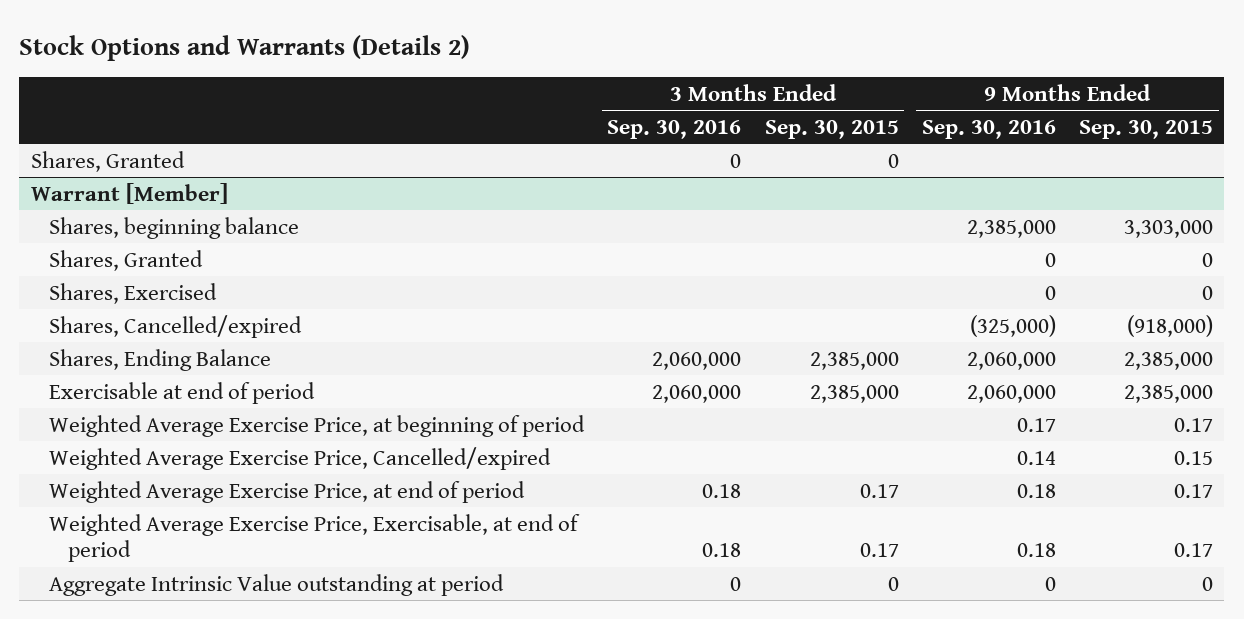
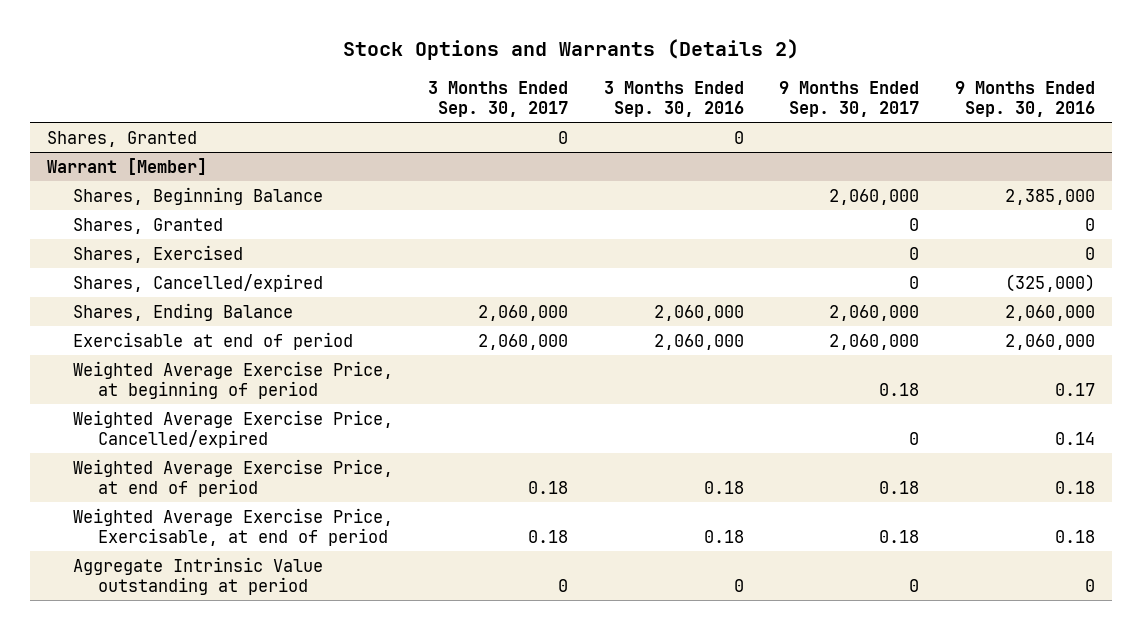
[764,119,899,139] Sep. 30, 2015 -> none
[1078,119,1213,139] Sep. 30, 2015 -> none
none -> [428,80,569,118] 3 Months Ended Sep. 30, 2017
none -> [779,80,920,118] 9 Months Ended Sep. 30, 2017
[49,216,300,239] Shares, beginning balance -> [72,186,323,205] Shares, Beginning Balance

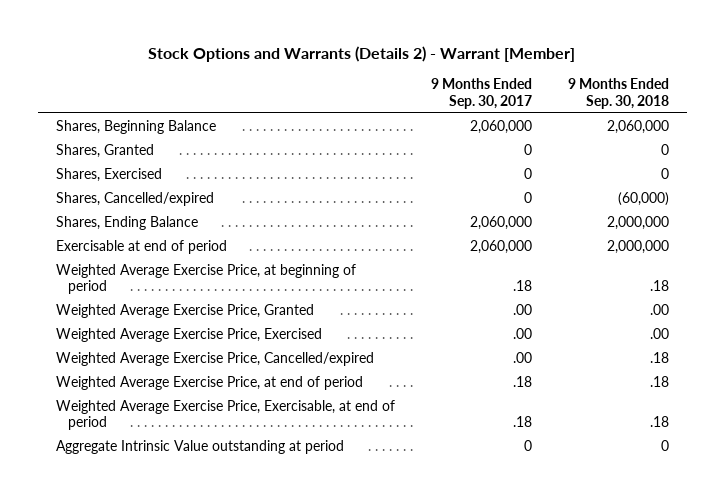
[343,39,800,61] Stock Options and Warrants (Details 2) -> [148,45,576,62] Stock Options and Warrants (Details 2) - Warrant [Member]
[428,80,569,118] 3 Months Ended Sep. 30, 2017 -> none
[603,80,744,118] 3 Months Ended Sep. 30, 2016 -> none
[954,80,1095,118] 9 Months Ended Sep. 30, 2016 -> none
none -> [567,78,669,109] 9 Months Ended Sep. 30, 2018
[47,130,198,147] Shares, Granted -> none
[47,157,208,175] Warrant [Member] -> none
[879,382,920,396] 0.18 -> [512,280,532,292] .18
none -> [56,303,315,318] Weighted Average Exercise Price, Granted
none -> [56,327,323,342] Weighted Average Exercise Price, Exercised
[909,431,920,445] 0 -> [512,351,532,363] .00
[879,480,920,494] 0.18 -> [512,375,532,387] .18
[879,529,920,543] 0.18 -> [512,416,532,428] .18

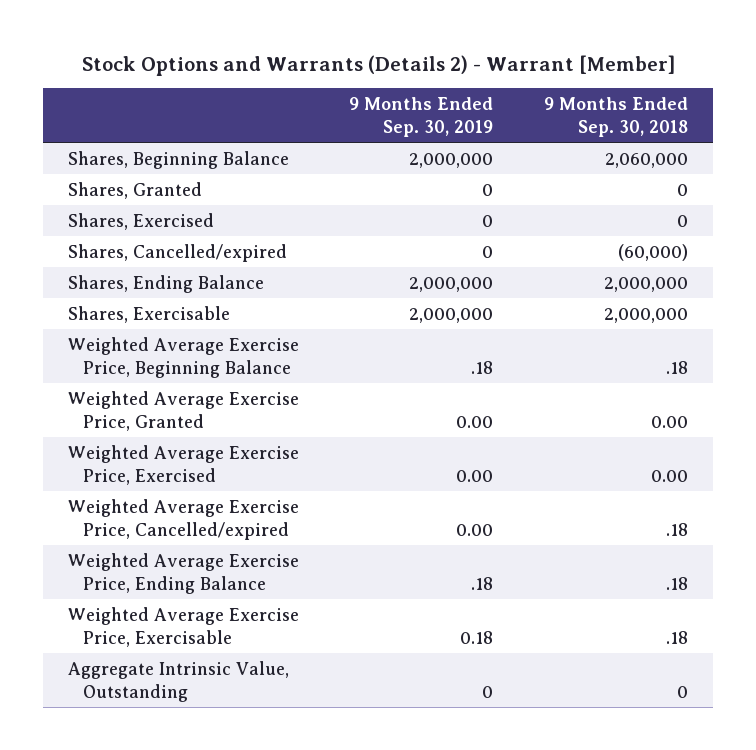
[430,78,532,109] 9 Months Ended Sep. 30, 2017 -> none
none -> [349,96,494,138] 9 Months Ended Sep. 30, 2019
[56,239,228,254] Exercisable at end of period -> [68,305,231,323] Shares, Exercisable
[56,263,357,295] Weighted Average Exercise Price, at beginning of period -> [68,336,300,378] Weighted Average Exercise Price, Beginning Balance
[649,303,669,315] .00 -> [650,415,688,428] 0.00
[649,327,669,339] .00 -> [650,469,688,482] 0.00
[56,375,364,390] Weighted Average Exercise Price, at end of period -> [68,552,300,594] Weighted Average Exercise Price, Ending Balance
[56,399,396,431] Weighted Average Exercise Price, Exercisable, at end of period -> [68,606,300,647] Weighted Average Exercise Price, Exercisable
[56,439,345,454] Aggregate Intrinsic Value outstanding at period -> [68,660,290,702] Aggregate Intrinsic Value, Outstanding

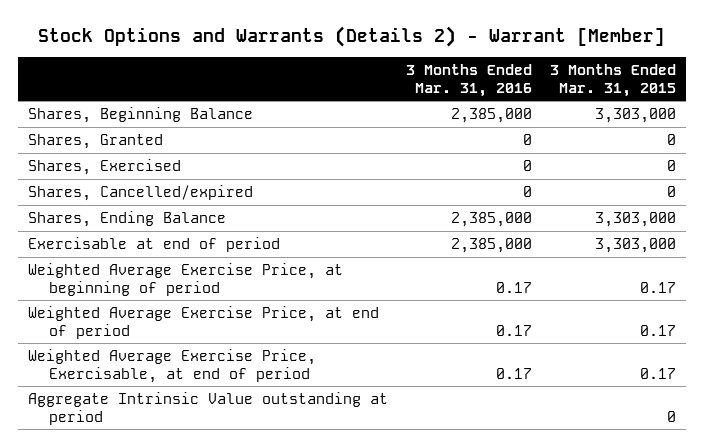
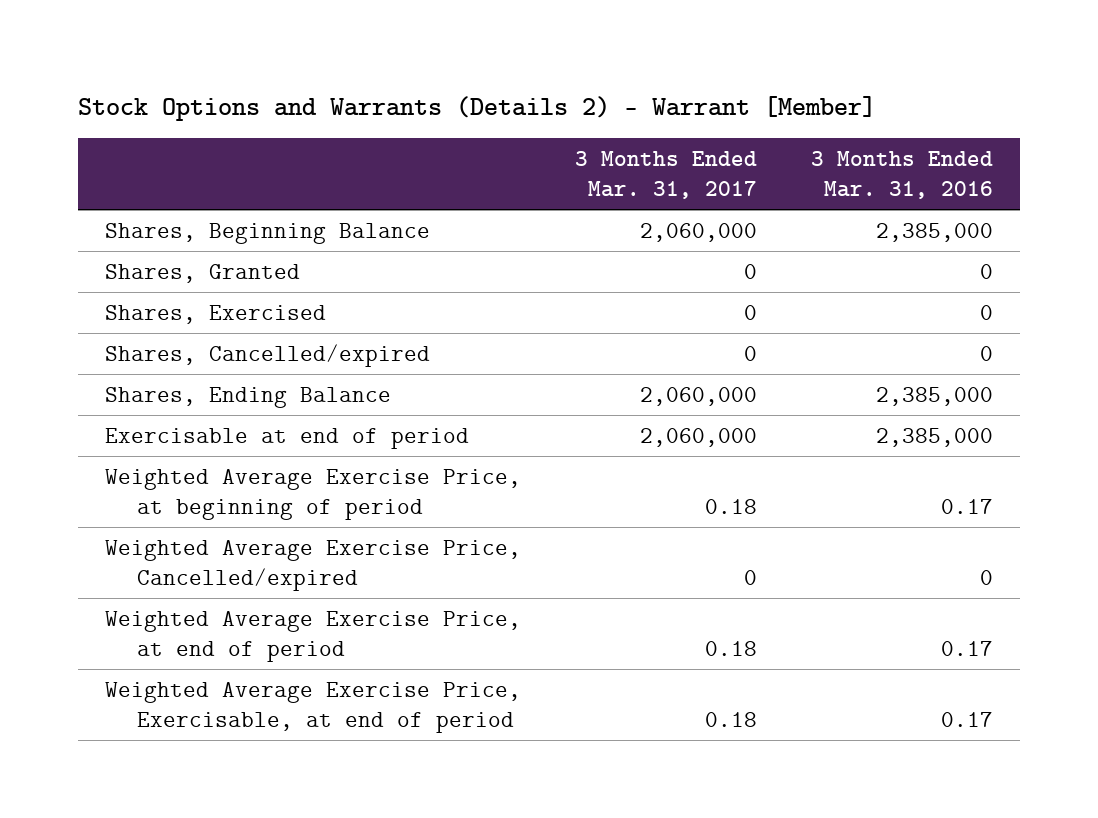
[550,63,677,97] 3 Months Ended Mar. 31, 2015 -> none
none -> [575,150,758,200] 3 Months Ended Mar. 31, 2017
none -> [105,539,522,591] Weighted Average Exercise Price, Cancelled/expired
[27,392,388,425] Aggregate Intrinsic Value outstanding at period -> none

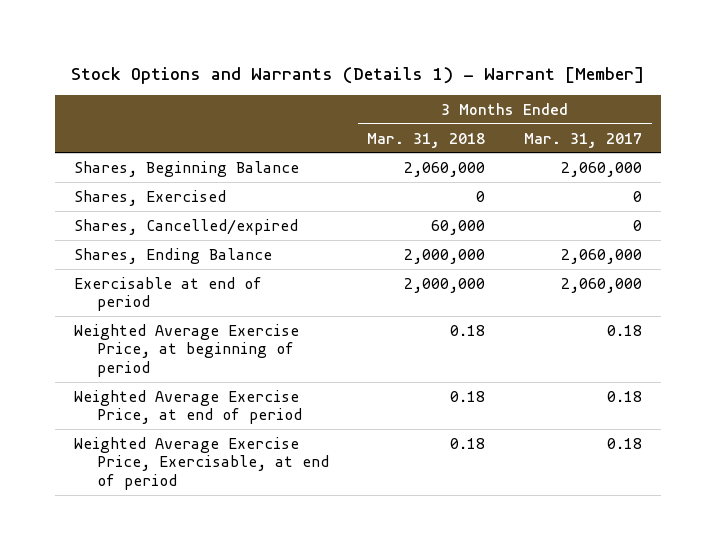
[78,95,877,121] Stock Options and Warrants (Details 2) - Warrant [Member] -> [71,66,645,84] Stock Options and Warrants (Details 1) - Warrant [Member]
[810,150,993,200] 3 Months Ended Mar. 31, 2016 -> none
none -> [367,132,486,148] Mar. 31, 2018
[105,263,301,283] Shares, Granted -> none
[105,539,522,591] Weighted Average Exercise Price, Cancelled/expired -> none

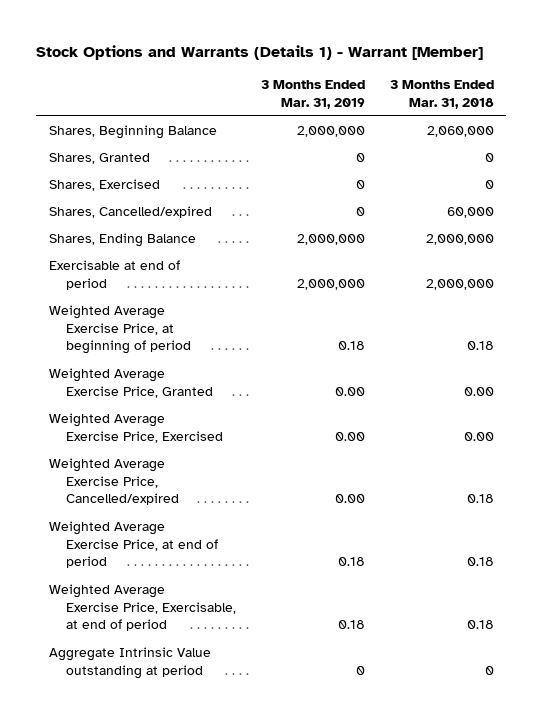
[524,132,643,148] Mar. 31, 2017 -> none
none -> [261,80,366,109] 3 Months Ended Mar. 31, 2019
none -> [48,153,150,165] Shares, Granted
none -> [48,368,214,398] Weighted Average Exercise Price, Granted
none -> [48,413,224,443] Weighted Average Exercise Price, Exercised
none -> [48,458,180,506] Weighted Average Exercise Price, Cancelled/expired
none -> [48,647,211,679] Aggregate Intrinsic Value outstanding at period

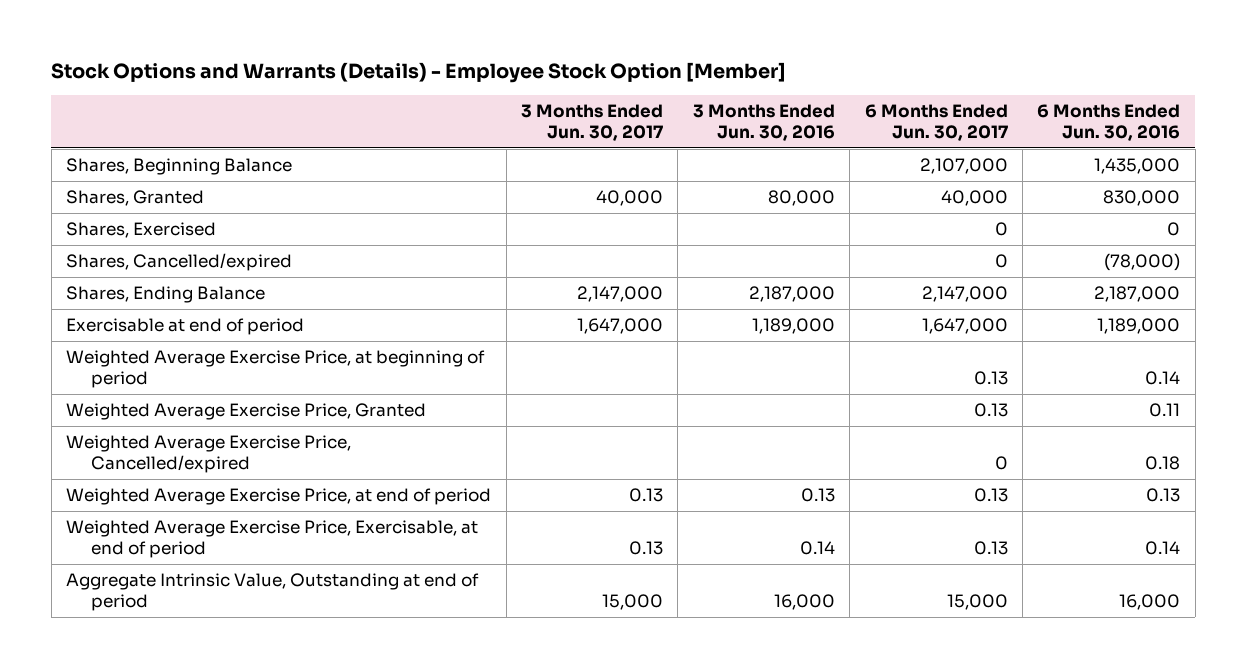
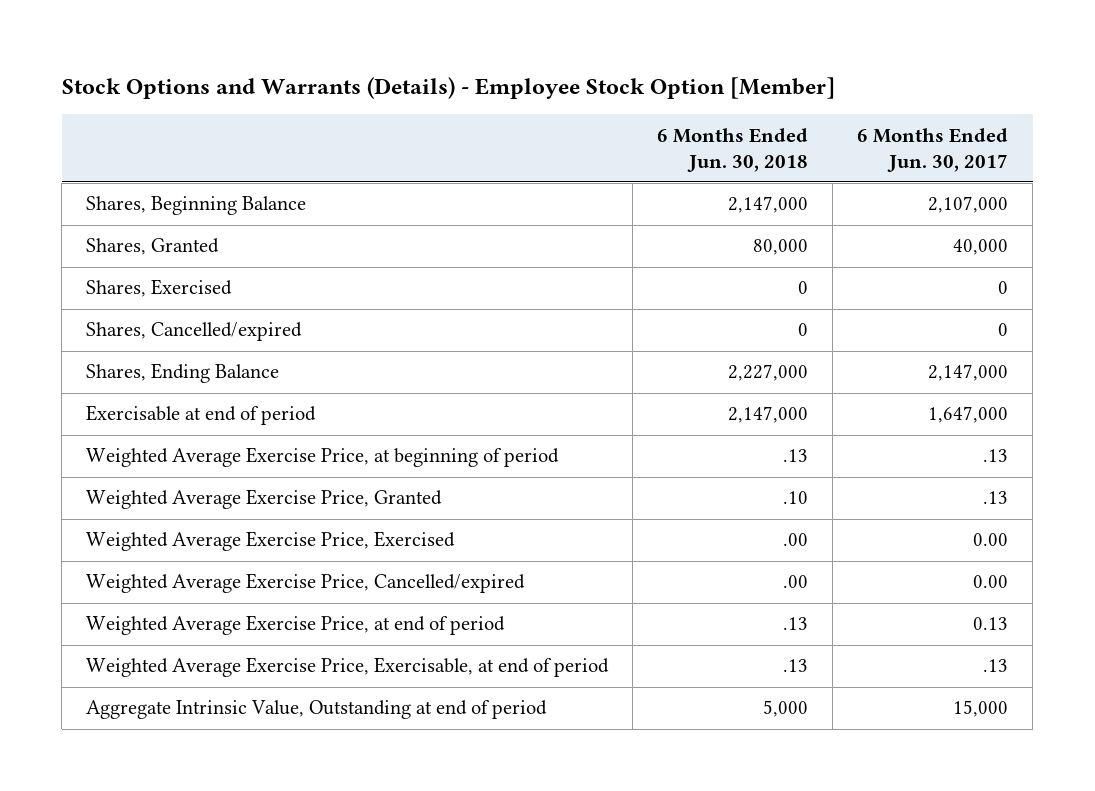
[520,104,663,142] 3 Months Ended Jun. 30, 2017 -> none
[692,104,835,142] 3 Months Ended Jun. 30, 2016 -> none
[1037,104,1181,142] 6 Months Ended Jun. 30, 2016 -> none
none -> [657,127,809,172] 6 Months Ended Jun. 30, 2018
[973,371,1008,386] 0.13 -> [983,449,1009,463] .13
[973,403,1008,418] 0.13 -> [983,491,1009,505] .13
none -> [86,531,456,552] Weighted Average Exercise Price, Exercised
[994,456,1008,471] 0 -> [973,575,1009,589] 0.00
[973,541,1008,556] 0.13 -> [983,659,1009,673] .13

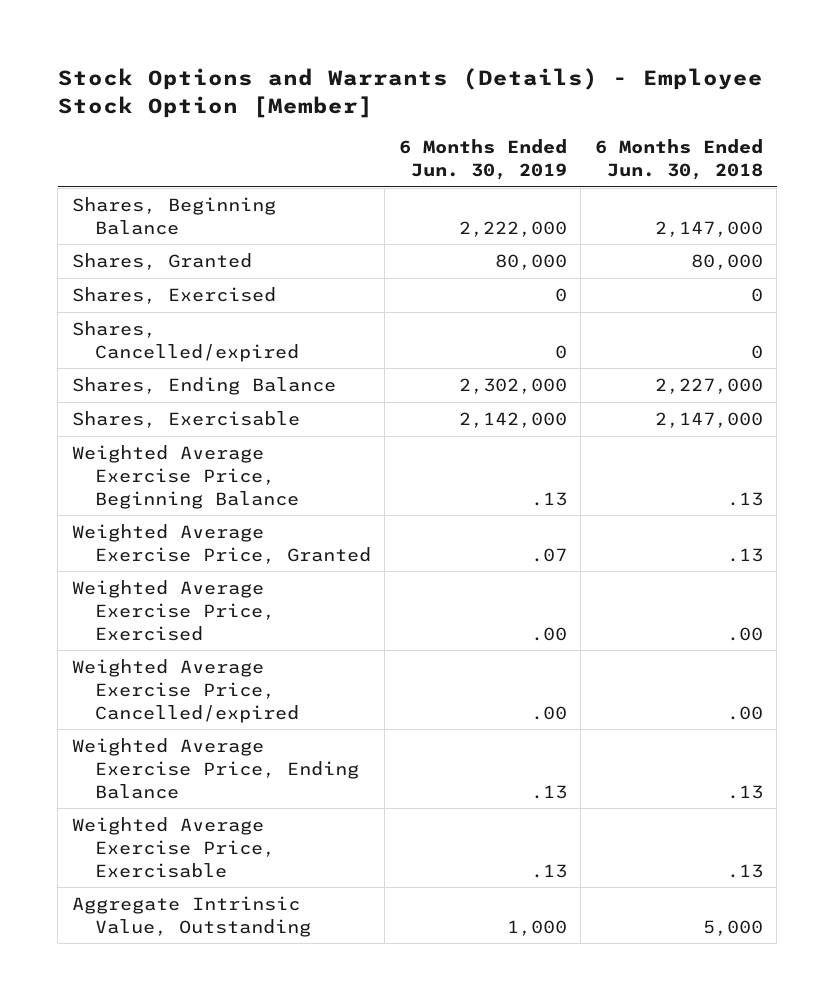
[857,127,1009,172] 6 Months Ended Jun. 30, 2017 -> none
none -> [398,139,567,181] 6 Months Ended Jun. 30, 2019
[86,405,317,426] Exercisable at end of period -> [71,410,300,428] Shares, Exercisable
[86,447,560,468] Weighted Average Exercise Price, at beginning of period -> [71,444,299,509] Weighted Average Exercise Price, Beginning Balance
[783,491,809,505] .10 -> [726,547,763,562] .13
[86,615,506,636] Weighted Average Exercise Price, at end of period -> [71,737,359,799] Weighted Average Exercise Price, Ending Balance
[86,657,610,678] Weighted Average Exercise Price, Exercisable, at end of period -> [71,816,275,878] Weighted Average Exercise Price, Exercisable
[86,700,548,720] Aggregate Intrinsic Value, Outstanding at end of period -> [71,895,311,937] Aggregate Intrinsic Value, Outstanding

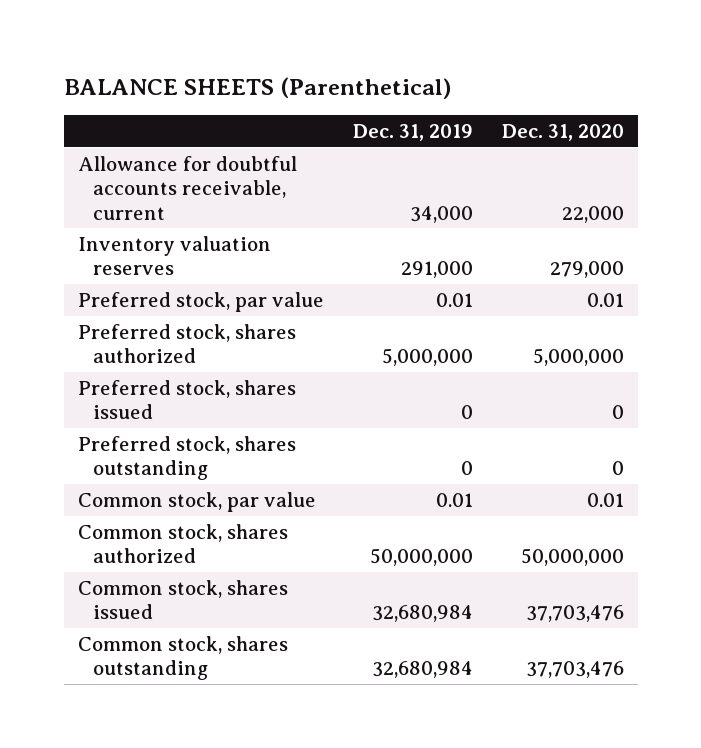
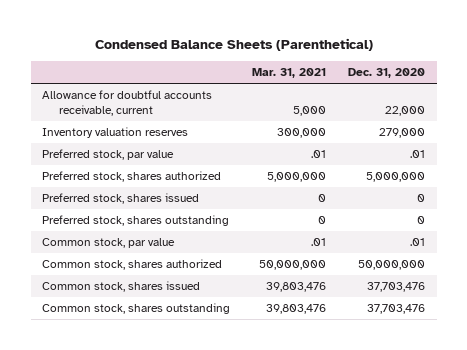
[63,77,451,100] BALANCE SHEETS (Parenthetical) -> [94,38,373,52] Condensed Balance Sheets (Parenthetical)
[352,124,473,142] Dec. 31, 2019 -> none
none -> [252,68,327,79] Mar. 31, 2021
[586,292,624,307] 0.01 -> [410,149,426,158] .01
[586,492,624,507] 0.01 -> [410,237,426,246] .01

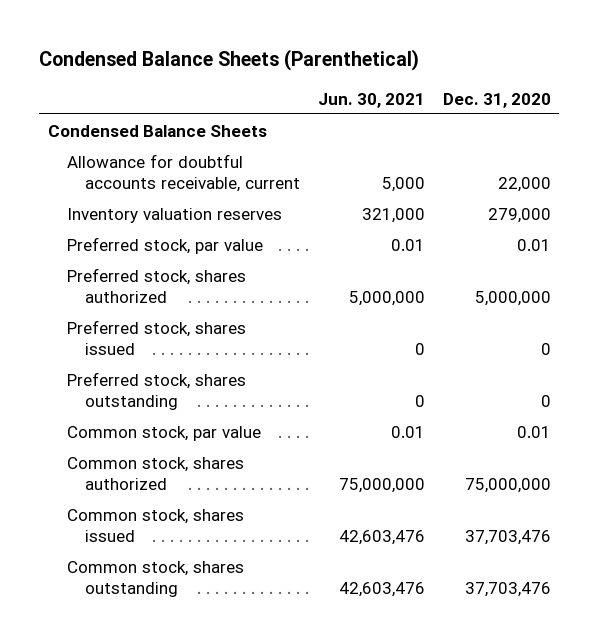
[252,68,327,79] Mar. 31, 2021 -> none
none -> [317,92,425,108] Jun. 30, 2021
none -> [48,124,268,137] Condensed Balance Sheets
[410,149,426,158] .01 -> [516,238,551,251] 0.01
[410,237,426,246] .01 -> [516,425,551,438] 0.01
[358,259,426,270] 50,000,000 -> [464,477,551,493] 75,000,000

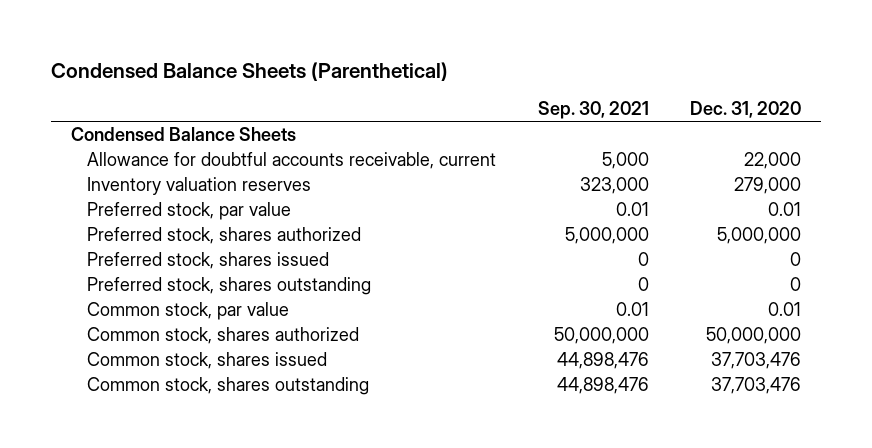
[317,92,425,108] Jun. 30, 2021 -> none
none -> [537,101,649,120] Sep. 30, 2021
[464,477,551,493] 75,000,000 -> [705,327,801,345] 50,000,000

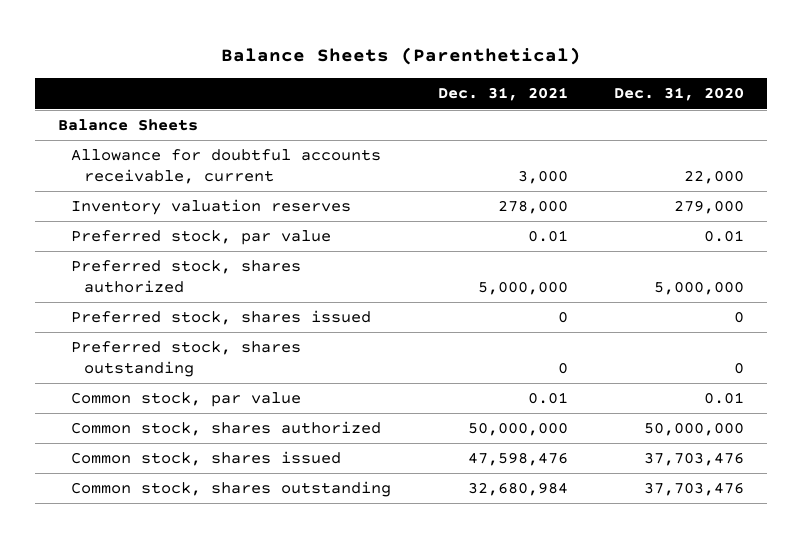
[50,62,448,82] Condensed Balance Sheets (Parenthetical) -> [220,47,581,66] Balance Sheets (Parenthetical)
[537,101,649,120] Sep. 30, 2021 -> none
none -> [437,87,568,102] Dec. 31, 2021
[71,127,297,142] Condensed Balance Sheets -> [57,119,198,132] Balance Sheets

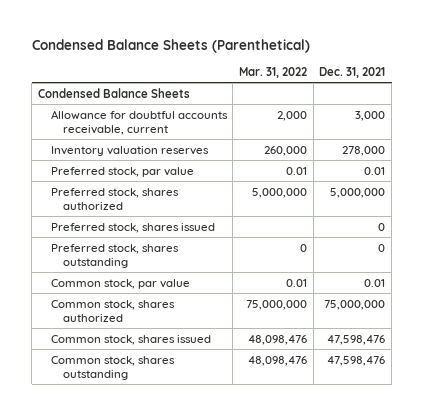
[220,47,581,66] Balance Sheets (Parenthetical) -> [31,38,310,53] Condensed Balance Sheets (Parenthetical)
[614,87,745,102] Dec. 31, 2020 -> none
none -> [239,66,308,78] Mar. 31, 2022
[57,119,198,132] Balance Sheets -> [37,87,190,98] Condensed Balance Sheets
[467,422,568,437] 50,000,000 -> [324,299,386,310] 75,000,000
[467,482,568,497] 32,680,984 -> [327,355,386,366] 47,598,476

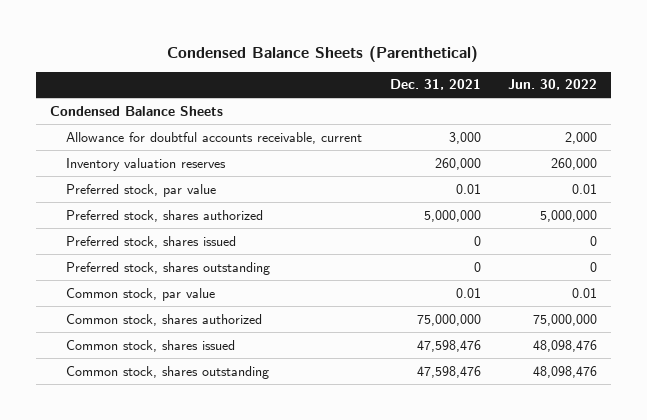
[239,66,308,78] Mar. 31, 2022 -> none
none -> [507,79,597,91] Jun. 30, 2022
[342,145,386,156] 278,000 -> [434,157,481,170] 260,000

